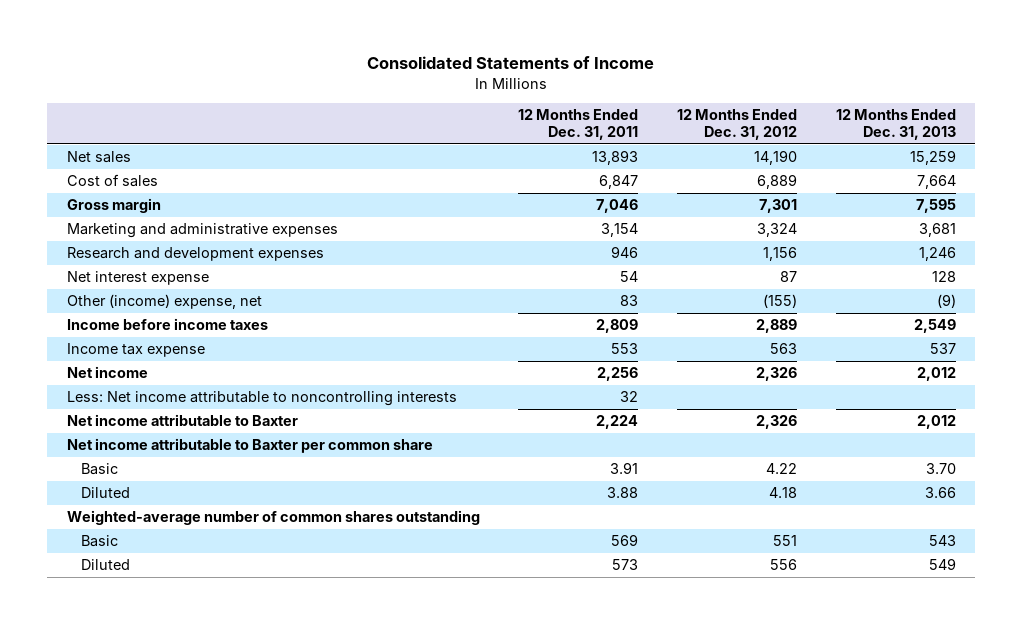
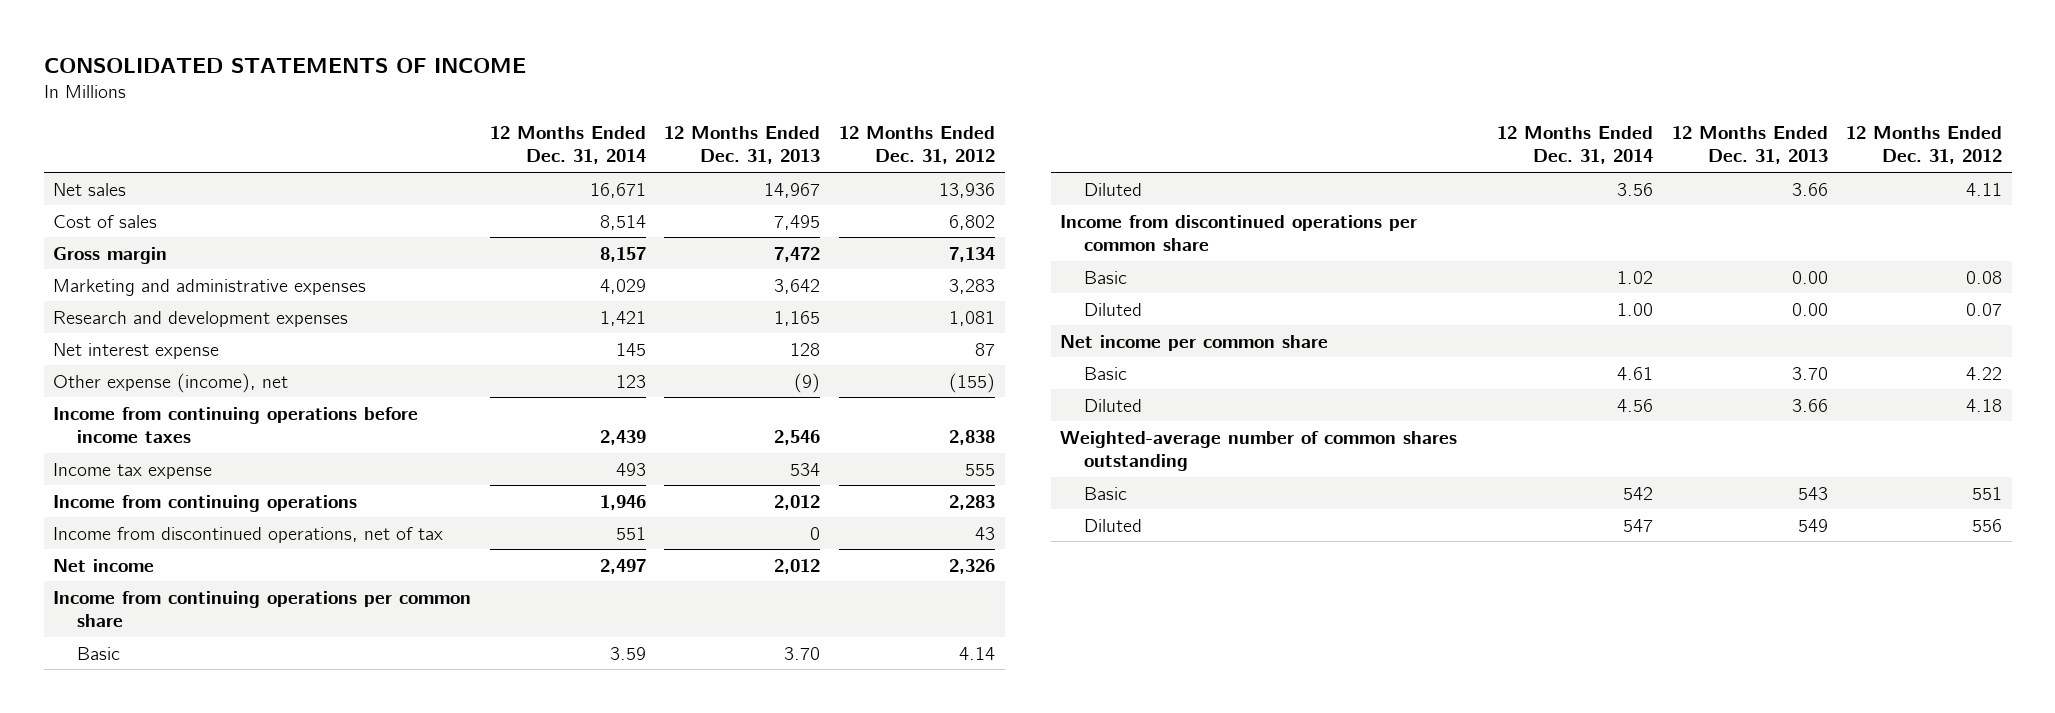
[367,56,655,70] Consolidated Statements of Income -> [43,57,526,73] CONSOLIDATED STATEMENTS OF INCOME
[518,108,639,141] 12 Months Ended Dec. 31, 2011 -> none
none -> [489,125,646,165] 12 Months Ended Dec. 31, 2014
[754,150,798,166] 14,190 -> [939,182,996,198] 13,936
[909,150,956,166] 15,259 -> [764,182,821,198] 14,967
[757,174,798,190] 6,889 -> [949,214,996,230] 6,802
[916,175,956,190] 7,664 -> [774,214,821,230] 7,495
[759,199,798,214] 7,301 -> [949,246,996,262] 7,134
[915,199,956,214] 7,595 -> [774,246,821,262] 7,472
[757,223,798,238] 3,324 -> [949,278,996,294] 3,283
[918,223,956,238] 3,681 -> [774,278,821,294] 3,642
[763,247,798,262] 1,156 -> [949,310,996,326] 1,081
[918,247,956,262] 1,246 -> [774,310,821,326] 1,165
[66,294,262,310] Other (income) expense, net -> [53,372,289,393] Other expense (income), net
[66,318,268,331] Income before income taxes -> [53,406,419,444] Income from continuing operations before income taxes
[756,319,798,334] 2,889 -> [949,430,996,446] 2,838
[913,319,956,334] 2,549 -> [774,430,821,446] 2,546
[770,343,798,355] 563 -> [965,463,996,476] 555
[929,343,956,355] 537 -> [790,462,821,476] 534
none -> [53,494,358,512] Income from continuing operations
none -> [53,526,444,543] Income from discontinued operations, net of tax
[66,391,457,407] Less: Net income attributable to noncontrolling interests -> none
[66,414,298,427] Net income attributable to Baxter -> none
none -> [53,590,472,628] Income from continuing operations per common share
none -> [76,646,120,660] Basic
none -> [1083,182,1142,196] Diluted
none -> [1060,214,1418,252] Income from discontinued operations per common share
none -> [1083,270,1127,284] Basic
none -> [1083,302,1142,316] Diluted
[66,438,433,454] Net income attributable to Baxter per common share -> [1060,334,1329,351] Net income per common share

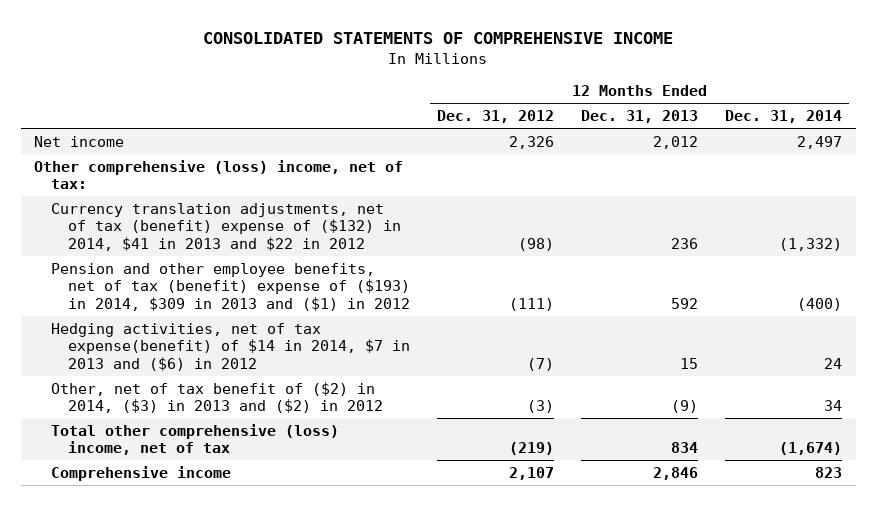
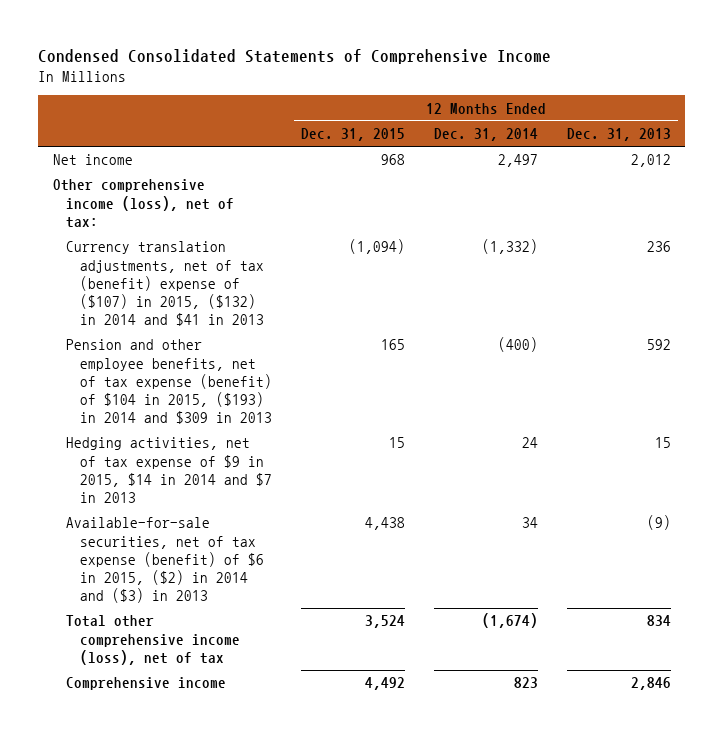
[203,31,674,44] CONSOLIDATED STATEMENTS OF COMPREHENSIVE INCOME -> [38,48,552,64] Condensed Consolidated Statements of Comprehensive Income
[437,110,555,124] Dec. 31, 2012 -> none
none -> [300,128,405,142] Dec. 31, 2015
[34,159,404,190] Other comprehensive (loss) income, net of tax: -> [52,179,235,228] Other comprehensive income (loss), net of tax:
[51,202,402,251] Currency translation adjustments, net of tax (benefit) expense of ($132) in 2014, $41 in 2013 and $22 in 2012 -> [66,241,264,327] Currency translation adjustments, net of tax (benefit) expense of ($107) in 2015, ($132) in 2014 and $41 in 2013
[51,262,411,311] Pension and other employee benefits, net of tax (benefit) expense of ($193) in 2014, $309 in 2013 and ($1) in 2012 -> [66,339,272,425] Pension and other employee benefits, net of tax expense (benefit) of $104 in 2015, ($193) in 2014 and $309 in 2013
[51,322,411,371] Hedging activities, net of tax expense(benefit) of $14 in 2014, $7 in 2013 and ($6) in 2012 -> [66,437,272,504] Hedging activities, net of tax expense of $9 in 2015, $14 in 2014 and $7 in 2013
[51,381,384,414] Other, net of tax benefit of ($2) in 2014, ($3) in 2013 and ($2) in 2012 -> [66,517,264,604] Available-for-sale securities, net of tax expense (benefit) of $6 in 2015, ($2) in 2014 and ($3) in 2013
[51,423,340,456] Total other comprehensive (loss) income, net of tax -> [66,615,240,665] Total other comprehensive income (loss), net of tax

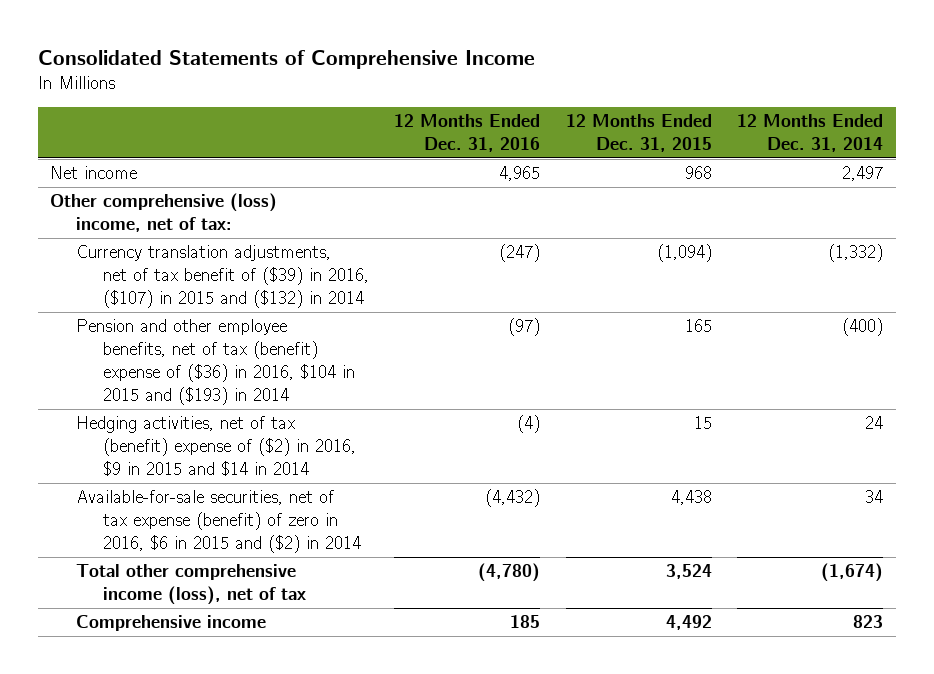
[38,48,552,64] Condensed Consolidated Statements of Comprehensive Income -> [37,50,535,70] Consolidated Statements of Comprehensive Income
[566,128,671,142] Dec. 31, 2013 -> none
none -> [394,113,541,152] 12 Months Ended Dec. 31, 2016
[52,179,235,228] Other comprehensive income (loss), net of tax: -> [50,193,278,233] Other comprehensive (loss) income, net of tax:
[66,241,264,327] Currency translation adjustments, net of tax (benefit) expense of ($107) in 2015, ($132) in 2014 and $41 in 2013 -> [76,245,369,309] Currency translation adjustments, net of tax benefit of ($39) in 2016, ($107) in 2015 and ($132) in 2014
[66,339,272,425] Pension and other employee benefits, net of tax expense (benefit) of $104 in 2015, ($193) in 2014 and $309 in 2013 -> [76,319,355,406] Pension and other employee benefits, net of tax (benefit) expense of ($36) in 2016, $104 in 2015 and ($193) in 2014
[66,437,272,504] Hedging activities, net of tax expense of $9 in 2015, $14 in 2014 and $7 in 2013 -> [76,416,356,477] Hedging activities, net of tax (benefit) expense of ($2) in 2016, $9 in 2015 and $14 in 2014
[66,517,264,604] Available-for-sale securities, net of tax expense (benefit) of $6 in 2015, ($2) in 2014 and ($3) in 2013 -> [76,490,361,554] Available-for-sale securities, net of tax expense (benefit) of zero in 2016, $6 in 2015 and ($2) in 2014

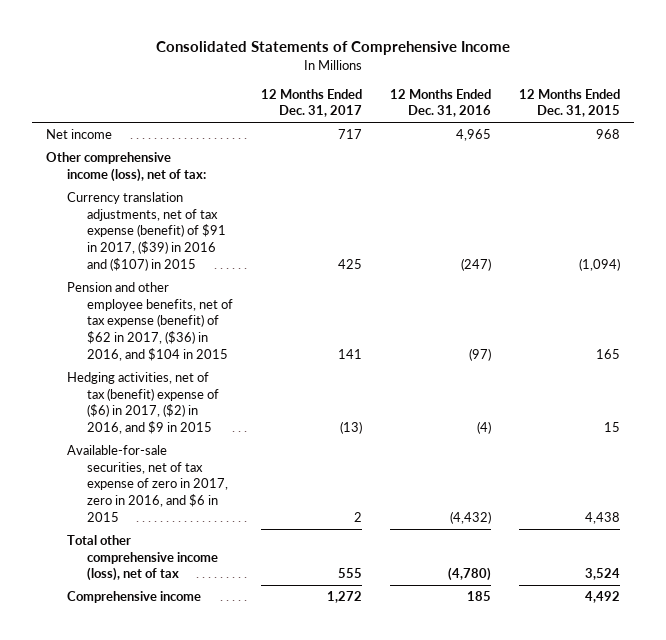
[737,113,884,152] 12 Months Ended Dec. 31, 2014 -> none
none -> [260,88,362,118] 12 Months Ended Dec. 31, 2017
[50,193,278,233] Other comprehensive (loss) income, net of tax: -> [46,152,206,182] Other comprehensive income (loss), net of tax:
[76,245,369,309] Currency translation adjustments, net of tax benefit of ($39) in 2016, ($107) in 2015 and ($132) in 2014 -> [66,192,226,271] Currency translation adjustments, net of tax expense (benefit) of $91 in 2017, ($39) in 2016 and ($107) in 2015
[76,319,355,406] Pension and other employee benefits, net of tax (benefit) expense of ($36) in 2016, $104 in 2015 and ($193) in 2014 -> [66,282,233,361] Pension and other employee benefits, net of tax expense (benefit) of $62 in 2017, ($36) in 2016, and $104 in 2015
[76,416,356,477] Hedging activities, net of tax (benefit) expense of ($2) in 2016, $9 in 2015 and $14 in 2014 -> [66,372,219,435] Hedging activities, net of tax (benefit) expense of ($6) in 2017, ($2) in 2016, and $9 in 2015
[76,490,361,554] Available-for-sale securities, net of tax expense (benefit) of zero in 2016, $6 in 2015 and ($2) in 2014 -> [66,445,228,522] Available-for-sale securities, net of tax expense of zero in 2017, zero in 2016, and $6 in 2015

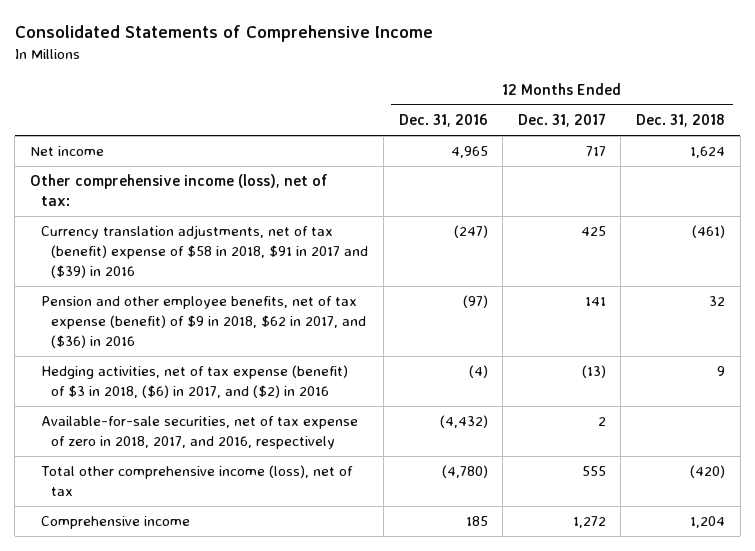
[518,88,620,118] 12 Months Ended Dec. 31, 2015 -> none
none -> [636,114,726,128] Dec. 31, 2018
[66,192,226,271] Currency translation adjustments, net of tax expense (benefit) of $91 in 2017, ($39) in 2016 and ($107) in 2015 -> [40,225,369,278] Currency translation adjustments, net of tax (benefit) expense of $58 in 2018, $91 in 2017 and ($39) in 2016
[66,282,233,361] Pension and other employee benefits, net of tax expense (benefit) of $62 in 2017, ($36) in 2016, and $104 in 2015 -> [40,296,367,348] Pension and other employee benefits, net of tax expense (benefit) of $9 in 2018, $62 in 2017, and ($36) in 2016
[66,372,219,435] Hedging activities, net of tax (benefit) expense of ($6) in 2017, ($2) in 2016, and $9 in 2015 -> [40,365,348,398] Hedging activities, net of tax expense (benefit) of $3 in 2018, ($6) in 2017, and ($2) in 2016
[66,445,228,522] Available-for-sale securities, net of tax expense of zero in 2017, zero in 2016, and $6 in 2015 -> [40,416,358,449] Available-for-sale securities, net of tax expense of zero in 2018, 2017, and 2016, respectively

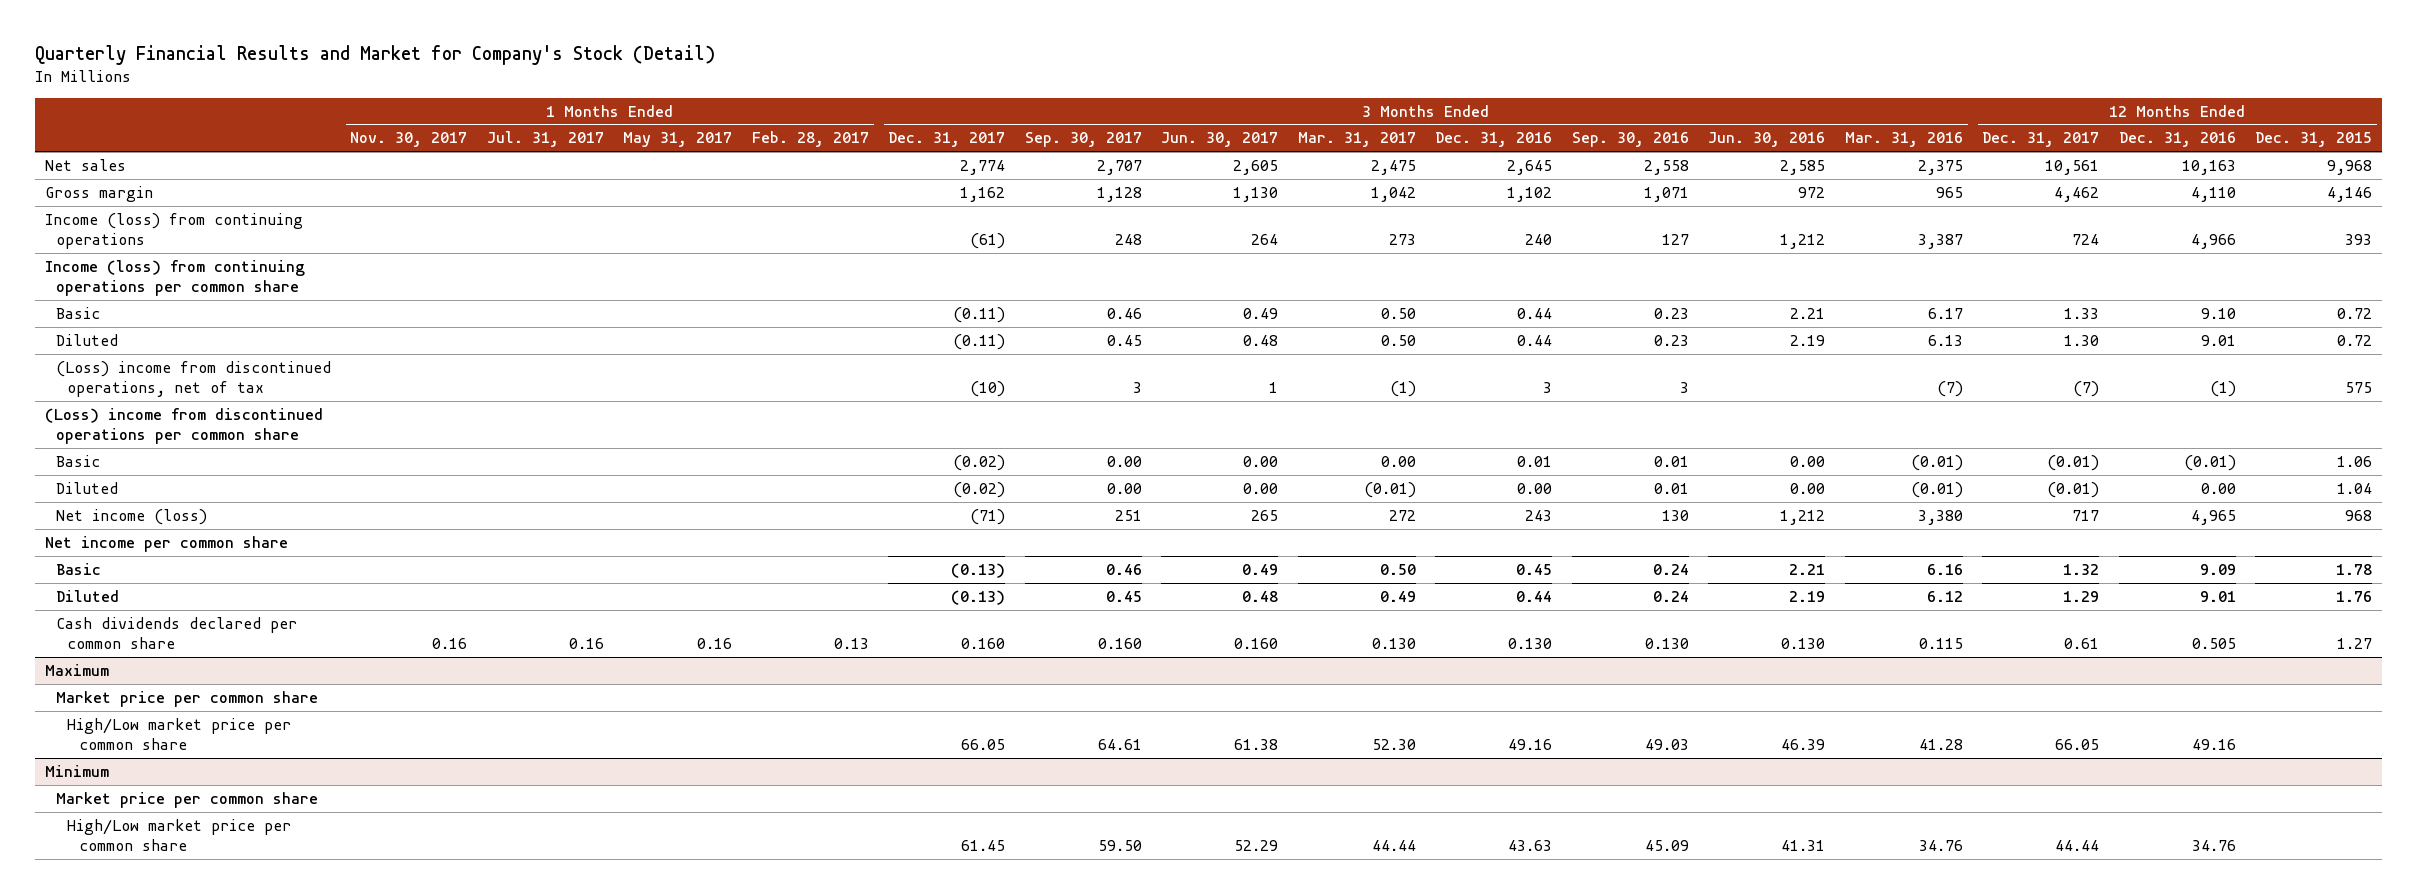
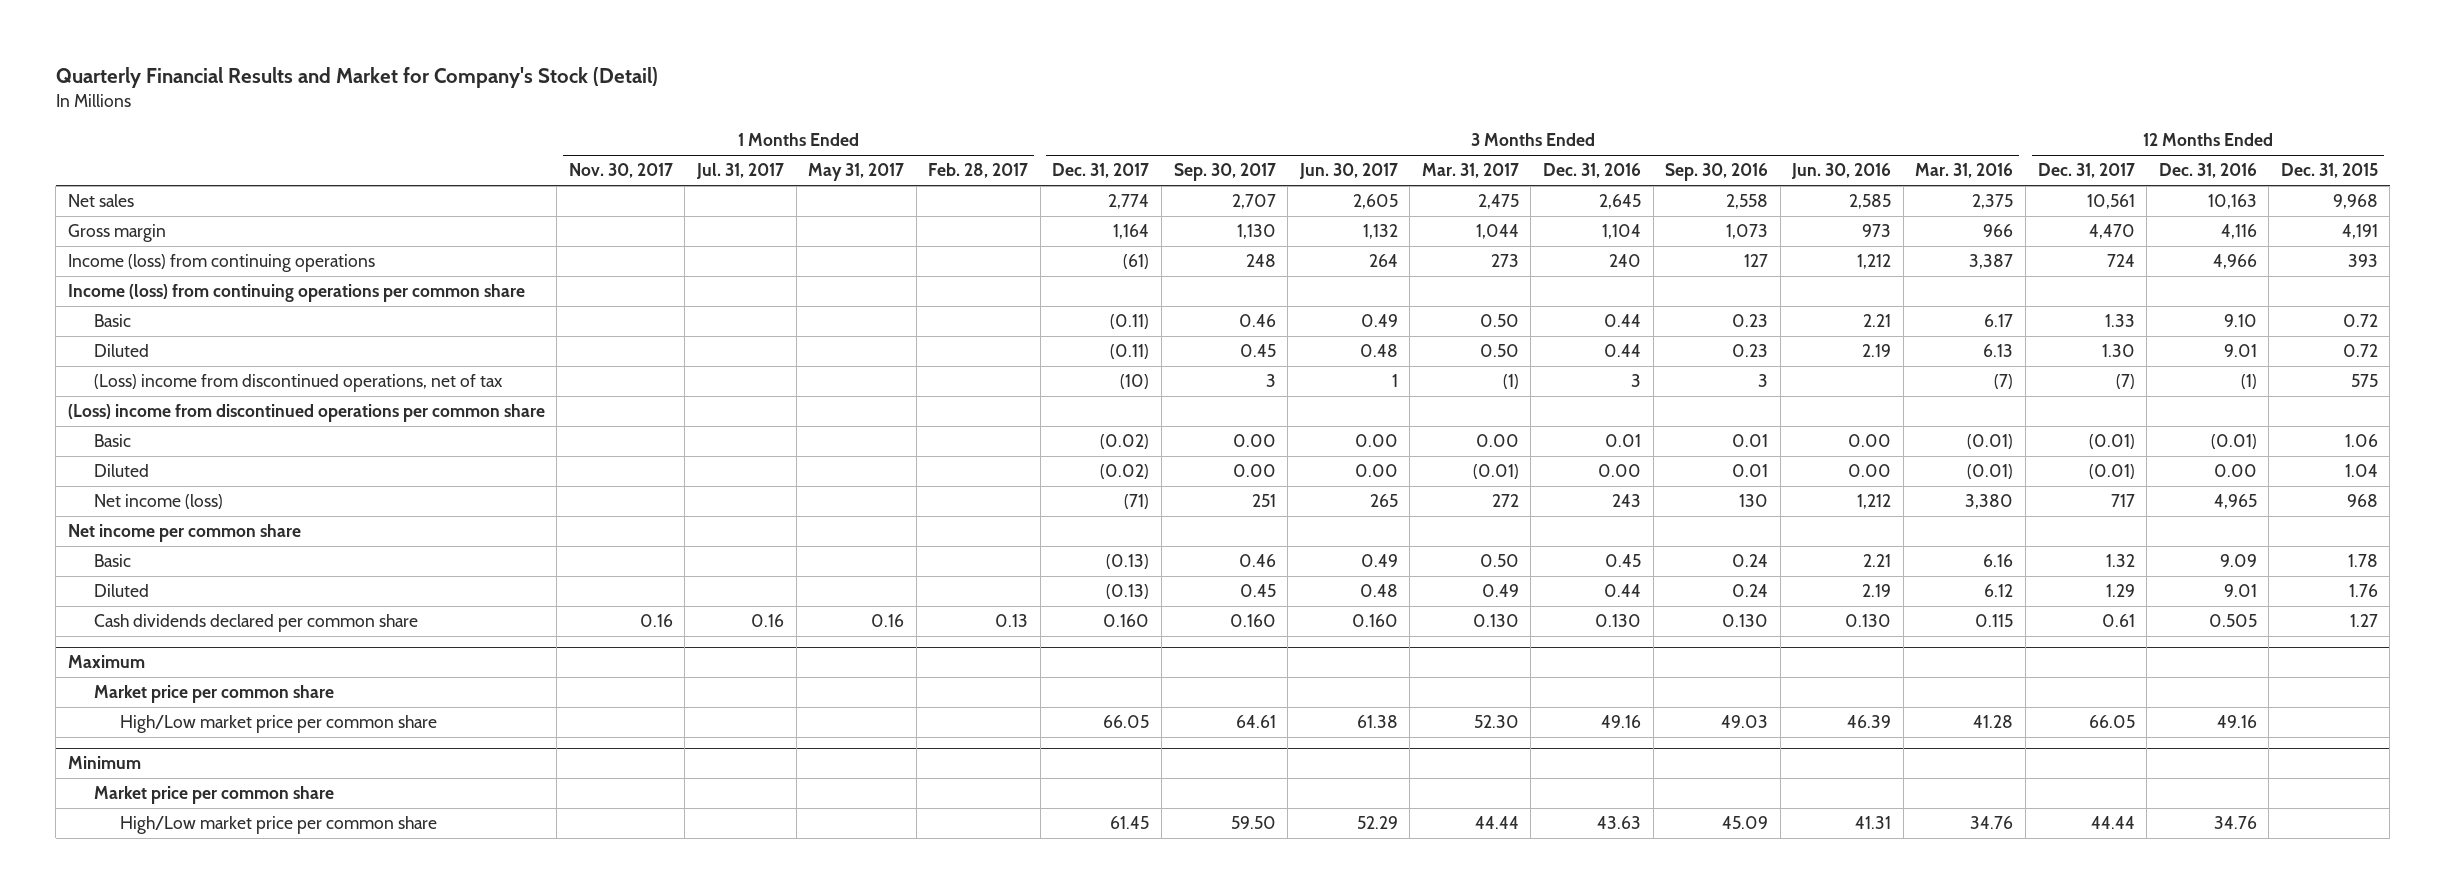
[960,186,1006,202] 1,162 -> [1113,224,1150,240] 1,164
[1096,186,1142,202] 1,128 -> [1236,224,1276,240] 1,130
[1233,186,1279,202] 1,130 -> [1362,224,1398,240] 1,132
[1370,186,1416,202] 1,042 -> [1475,224,1519,240] 1,044
[1507,186,1553,202] 1,102 -> [1601,224,1641,240] 1,104
[1643,186,1689,202] 1,071 -> [1726,224,1769,240] 1,073
[1798,186,1826,198] 972 -> [1862,224,1892,238] 973
[1935,186,1963,198] 965 -> [1983,224,2014,238] 966
[2054,186,2100,202] 4,462 -> [2088,224,2135,240] 4,470
[2190,186,2236,202] 4,110 -> [2220,224,2257,240] 4,116
[2327,186,2373,202] 4,146 -> [2341,224,2378,240] 4,191

